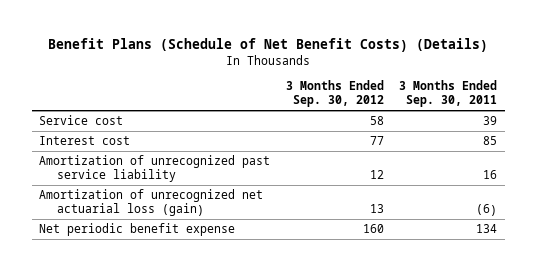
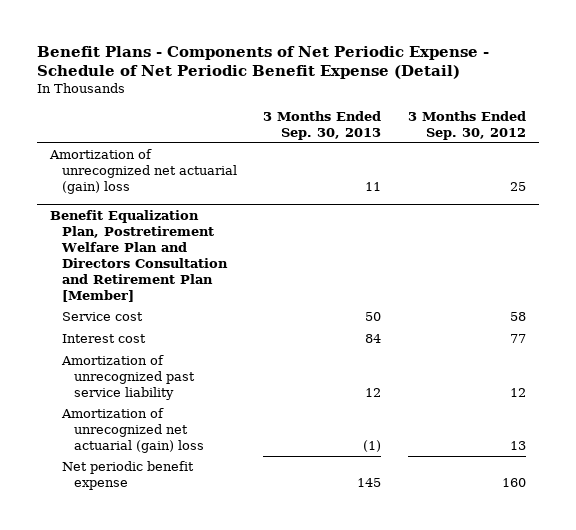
[48,38,489,53] Benefit Plans (Schedule of Net Benefit Costs) (Details) -> [37,45,490,79] Benefit Plans - Components of Net Periodic Expense - Schedule of Net Periodic Benefit Expense (Detail)
[399,79,498,108] 3 Months Ended Sep. 30, 2011 -> none
none -> [263,110,382,140] 3 Months Ended Sep. 30, 2013
none -> [49,149,237,195] Amortization of unrecognized net actuarial (gain) loss
none -> [50,210,228,303] Benefit Equalization Plan, Postretirement Welfare Plan and Directors Consultation and Retirement Plan [Member]
[39,188,264,217] Amortization of unrecognized net actuarial loss (gain) -> [60,408,204,454] Amortization of unrecognized net actuarial (gain) loss

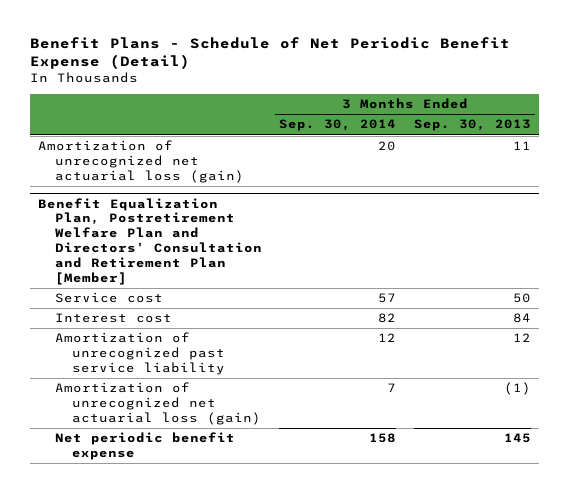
[37,45,490,79] Benefit Plans - Components of Net Periodic Expense - Schedule of Net Periodic Benefit Expense (Detail) -> [29,36,510,70] Benefit Plans - Schedule of Net Periodic Benefit Expense (Detail)
[407,110,526,140] 3 Months Ended Sep. 30, 2012 -> none
none -> [279,119,397,132] Sep. 30, 2014
[49,149,237,195] Amortization of unrecognized net actuarial (gain) loss -> [38,140,244,183] Amortization of unrecognized net actuarial loss (gain)
[50,210,228,303] Benefit Equalization Plan, Postretirement Welfare Plan and Directors Consultation and Retirement Plan [Member] -> [38,197,262,285] Benefit Equalization Plan, Postretirement Welfare Plan and Directors' Consultation and Retirement Plan [Member]
[60,408,204,454] Amortization of unrecognized net actuarial (gain) loss -> [54,382,261,425] Amortization of unrecognized net actuarial loss (gain)

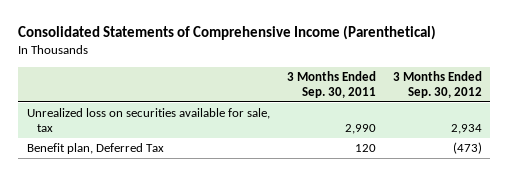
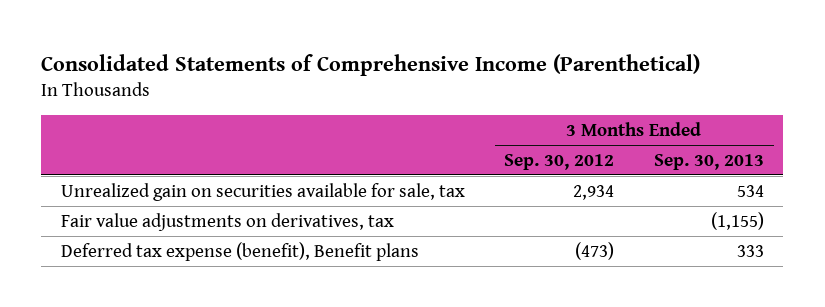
[286,70,376,98] 3 Months Ended Sep. 30, 2011 -> none
none -> [653,153,764,170] Sep. 30, 2013
[26,108,270,132] Unrealized loss on securities available for sale, tax -> [61,182,466,201] Unrealized gain on securities available for sale, tax
none -> [61,212,395,231] Fair value adjustments on derivatives, tax
[26,143,164,155] Benefit plan, Deferred Tax -> [61,241,420,261] Deferred tax expense (benefit), Benefit plans

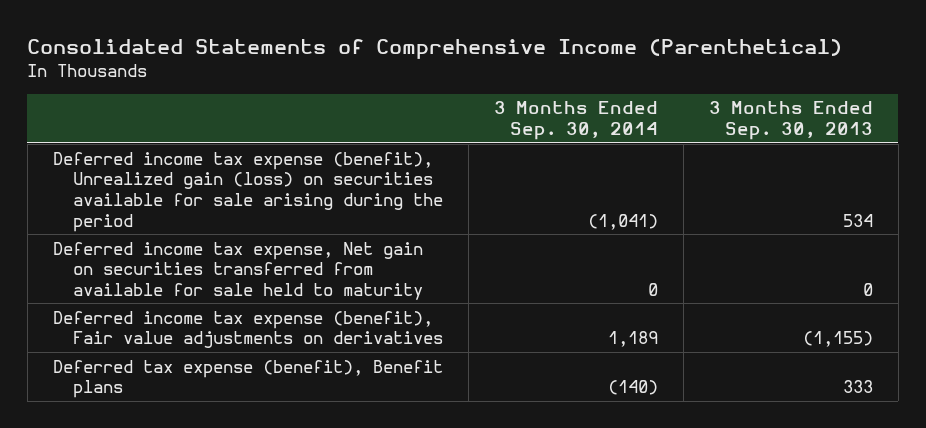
[504,153,615,170] Sep. 30, 2012 -> none
none -> [493,101,658,141] 3 Months Ended Sep. 30, 2014
[61,182,466,201] Unrealized gain on securities available for sale, tax -> [52,151,443,232] Deferred income tax expense (benefit), Unrealized gain (loss) on securities available for sale arising during the period
none -> [52,241,423,300] Deferred income tax expense, Net gain on securities transferred from available for sale held to maturity
[61,212,395,231] Fair value adjustments on derivatives, tax -> [52,310,443,349] Deferred income tax expense (benefit), Fair value adjustments on derivatives

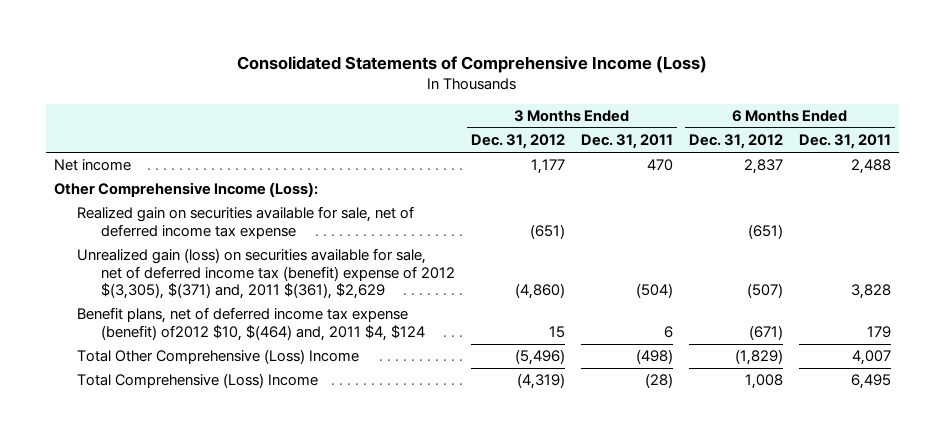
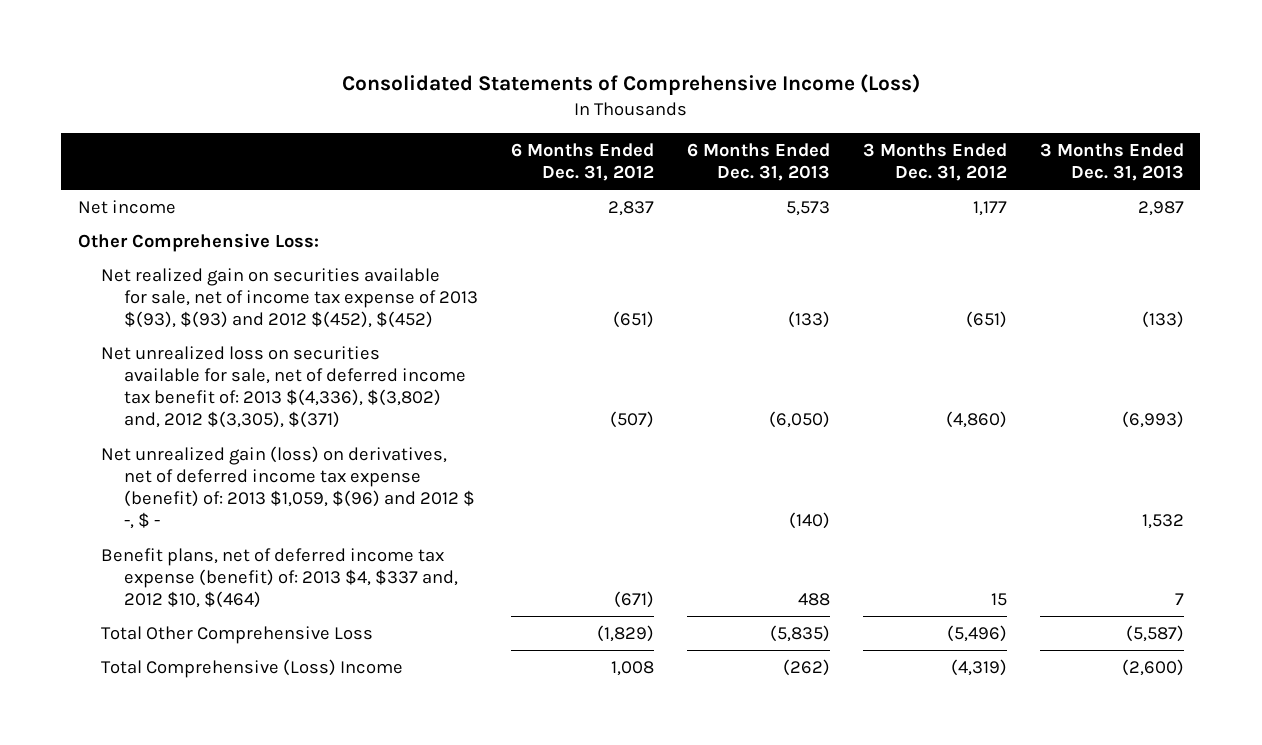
[580,134,673,150] Dec. 31, 2011 -> none
[798,134,891,150] Dec. 31, 2011 -> none
none -> [686,143,830,182] 6 Months Ended Dec. 31, 2013
none -> [1039,143,1184,182] 3 Months Ended Dec. 31, 2013
[53,182,318,198] Other Comprehensive Income (Loss): -> [77,232,319,252] Other Comprehensive Loss:
[77,206,415,239] Realized gain on securities available for sale, net of deferred income tax expense -> [100,267,478,329] Net realized gain on securities available for sale, net of income tax expense of 2013 $(93), $(93) and 2012 $(452), $(452)
[77,248,455,300] Unrealized gain (loss) on securities available for sale, net of deferred income tax (benefit) expense of 2012 $(3,305), $(371) and, 2011 $(361), $2,629 -> [100,345,466,429] Net unrealized loss on securities available for sale, net of deferred income tax benefit of: 2013 $(4,336), $(3,802) and, 2012 $(3,305), $(371)
none -> [100,445,475,530] Net unrealized gain (loss) on derivatives, net of deferred income tax expense (benefit) of: 2013 $1,059, $(96) and 2012 $ -, $ -
[77,307,425,341] Benefit plans, net of deferred income tax expense (benefit) of2012 $10, $(464) and, 2011 $4, $124 -> [100,547,458,609] Benefit plans, net of deferred income tax expense (benefit) of: 2013 $4, $337 and, 2012 $10, $(464)
[77,349,360,365] Total Other Comprehensive (Loss) Income -> [100,625,373,644] Total Other Comprehensive Loss

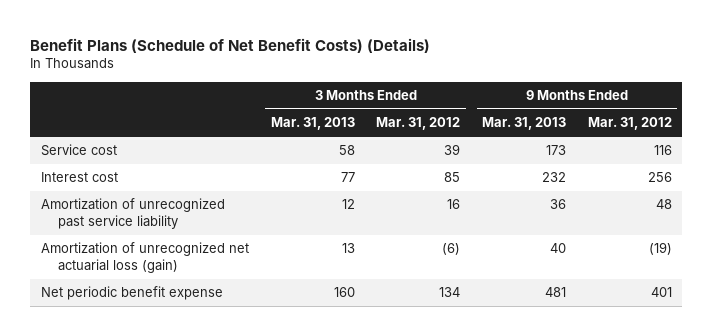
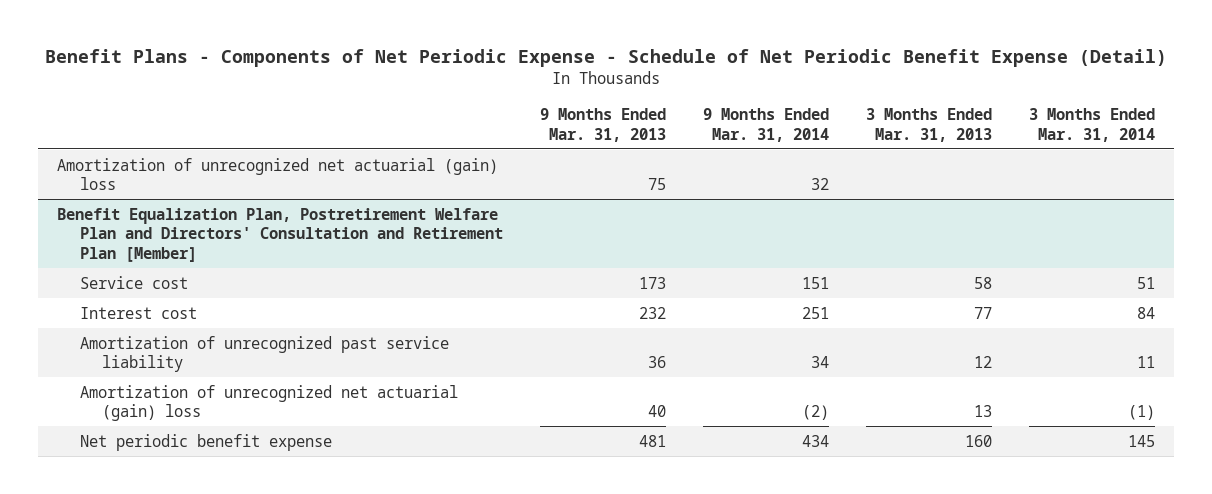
[30,37,431,53] Benefit Plans (Schedule of Net Benefit Costs) (Details) -> [45,48,1168,67] Benefit Plans - Components of Net Periodic Expense - Schedule of Net Periodic Benefit Expense (Detail)
[376,117,461,131] Mar. 31, 2012 -> none
[587,117,672,131] Mar. 31, 2012 -> none
none -> [702,108,829,142] 9 Months Ended Mar. 31, 2014
none -> [1029,108,1156,142] 3 Months Ended Mar. 31, 2014
none -> [56,157,498,191] Amortization of unrecognized net actuarial (gain) loss
none -> [56,207,503,262] Benefit Equalization Plan, Postretirement Welfare Plan and Directors' Consultation and Retirement Plan [Member]
[41,242,250,274] Amortization of unrecognized net actuarial loss (gain) -> [79,384,458,422] Amortization of unrecognized net actuarial (gain) loss

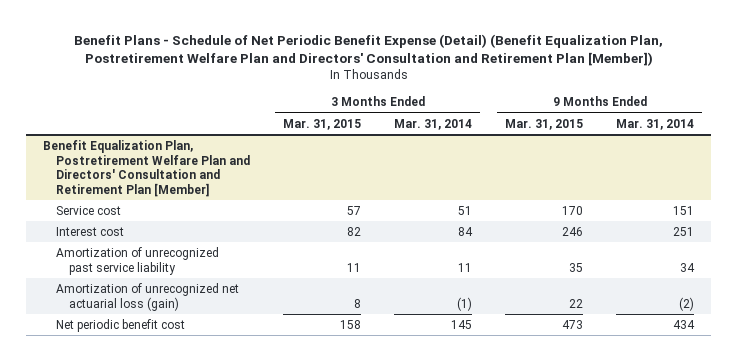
[45,48,1168,67] Benefit Plans - Components of Net Periodic Expense - Schedule of Net Periodic Benefit Expense (Detail) -> [73,33,663,67] Benefit Plans - Schedule of Net Periodic Benefit Expense (Detail) (Benefit Equalization Plan, Postretirement Welfare Plan and Directors' Consultation and Retirement Plan [Member])
[539,108,666,142] 9 Months Ended Mar. 31, 2013 -> none
[866,108,993,142] 3 Months Ended Mar. 31, 2013 -> none
none -> [283,118,362,130] Mar. 31, 2015
none -> [505,118,584,130] Mar. 31, 2015
[56,157,498,191] Amortization of unrecognized net actuarial (gain) loss -> none
[79,384,458,422] Amortization of unrecognized net actuarial (gain) loss -> [56,282,240,311] Amortization of unrecognized net actuarial loss (gain)
[79,433,332,451] Net periodic benefit expense -> [56,318,186,332] Net periodic benefit cost

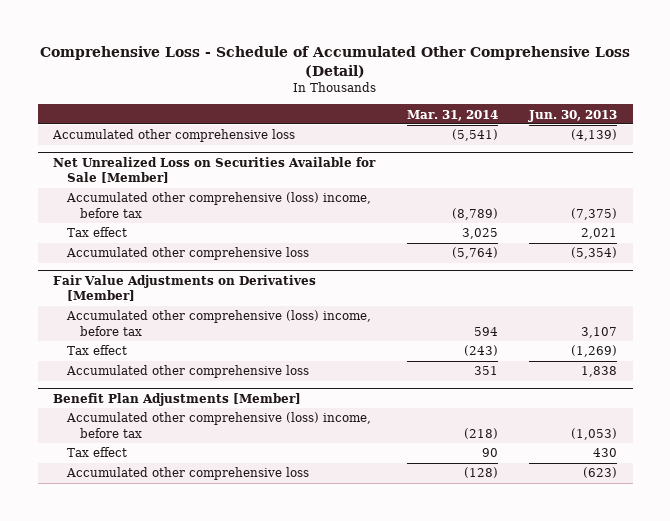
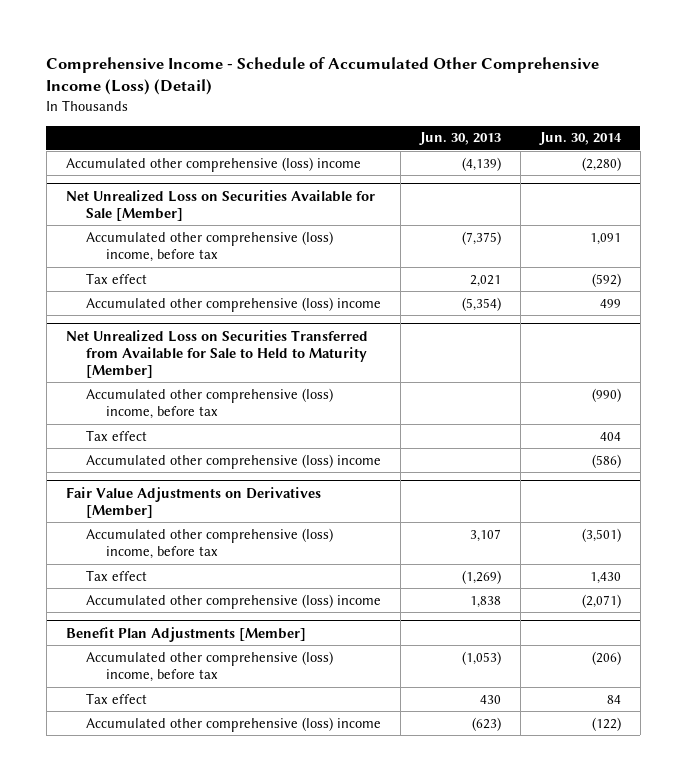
[40,45,631,78] Comprehensive Loss - Schedule of Accumulated Other Comprehensive Loss (Detail) -> [46,56,600,96] Comprehensive Income - Schedule of Accumulated Other Comprehensive Income (Loss) (Detail)
[406,109,498,121] Mar. 31, 2014 -> none
none -> [538,132,622,146] Jun. 30, 2014
[52,129,296,143] Accumulated other comprehensive loss -> [65,156,361,172] Accumulated other comprehensive (loss) income
[65,247,309,261] Accumulated other comprehensive loss -> [86,296,382,312] Accumulated other comprehensive (loss) income
none -> [65,329,368,379] Net Unrealized Loss on Securities Transferred from Available for Sale to Held to Maturity [Member]
none -> [86,387,334,420] Accumulated other comprehensive (loss) income, before tax
none -> [86,429,148,441] Tax effect
none -> [86,453,382,469] Accumulated other comprehensive (loss) income
[65,365,309,379] Accumulated other comprehensive loss -> [86,593,382,609] Accumulated other comprehensive (loss) income
[65,467,309,481] Accumulated other comprehensive loss -> [86,716,382,732] Accumulated other comprehensive (loss) income

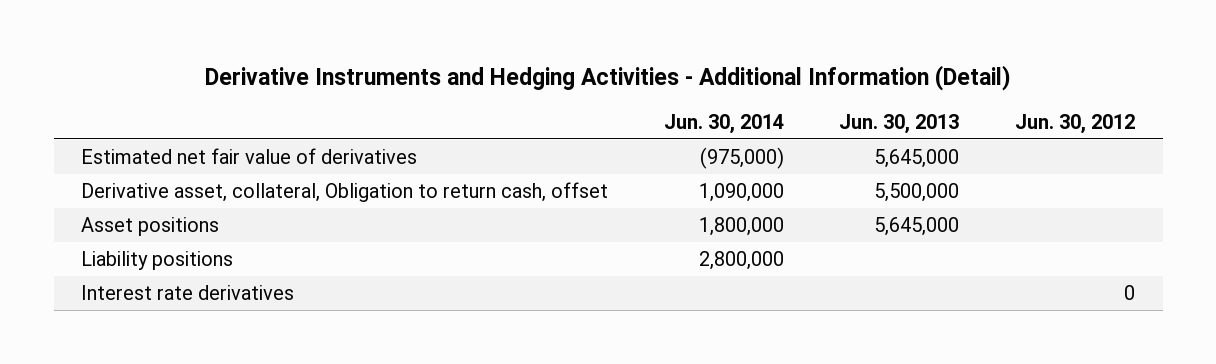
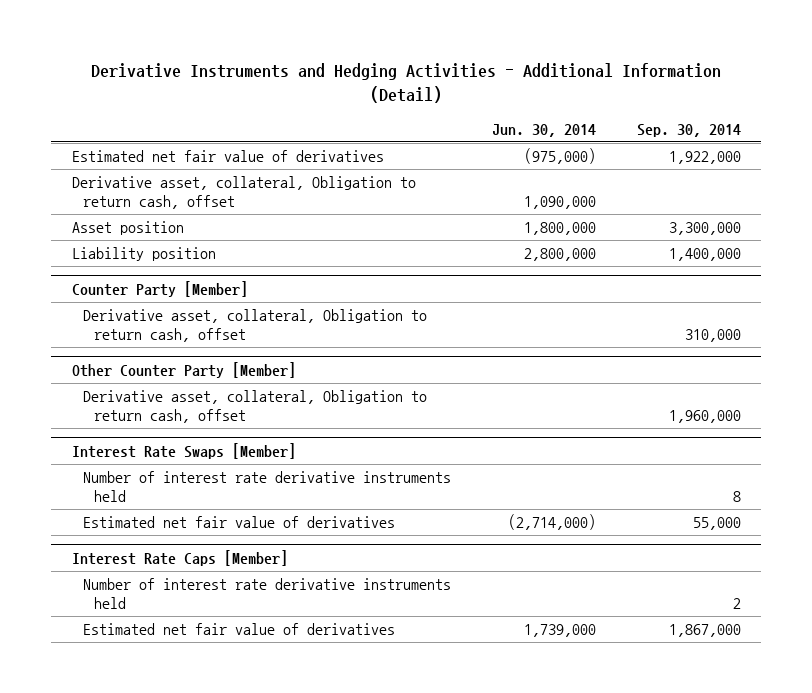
[839,114,960,135] Jun. 30, 2013 -> none
[1014,114,1135,135] Jun. 30, 2012 -> none
none -> [636,123,741,137] Sep. 30, 2014
[81,285,295,301] Interest rate derivatives -> none
[81,217,220,237] Asset positions -> [71,220,184,235] Asset position
[81,251,234,271] Liability positions -> [71,246,216,261] Liability position
none -> [71,280,248,297] Counter Party [Member]
none -> [82,308,427,343] Derivative asset, collateral, Obligation to return cash, offset
none -> [71,361,296,378] Other Counter Party [Member]
none -> [82,389,427,424] Derivative asset, collateral, Obligation to return cash, offset
none -> [71,442,296,459] Interest Rate Swaps [Member]
none -> [82,470,451,503] Number of interest rate derivative instruments held
none -> [82,515,395,528] Estimated net fair value of derivatives
none -> [71,549,288,566] Interest Rate Caps [Member]
none -> [82,577,451,610] Number of interest rate derivative instruments held
none -> [82,622,395,635] Estimated net fair value of derivatives

